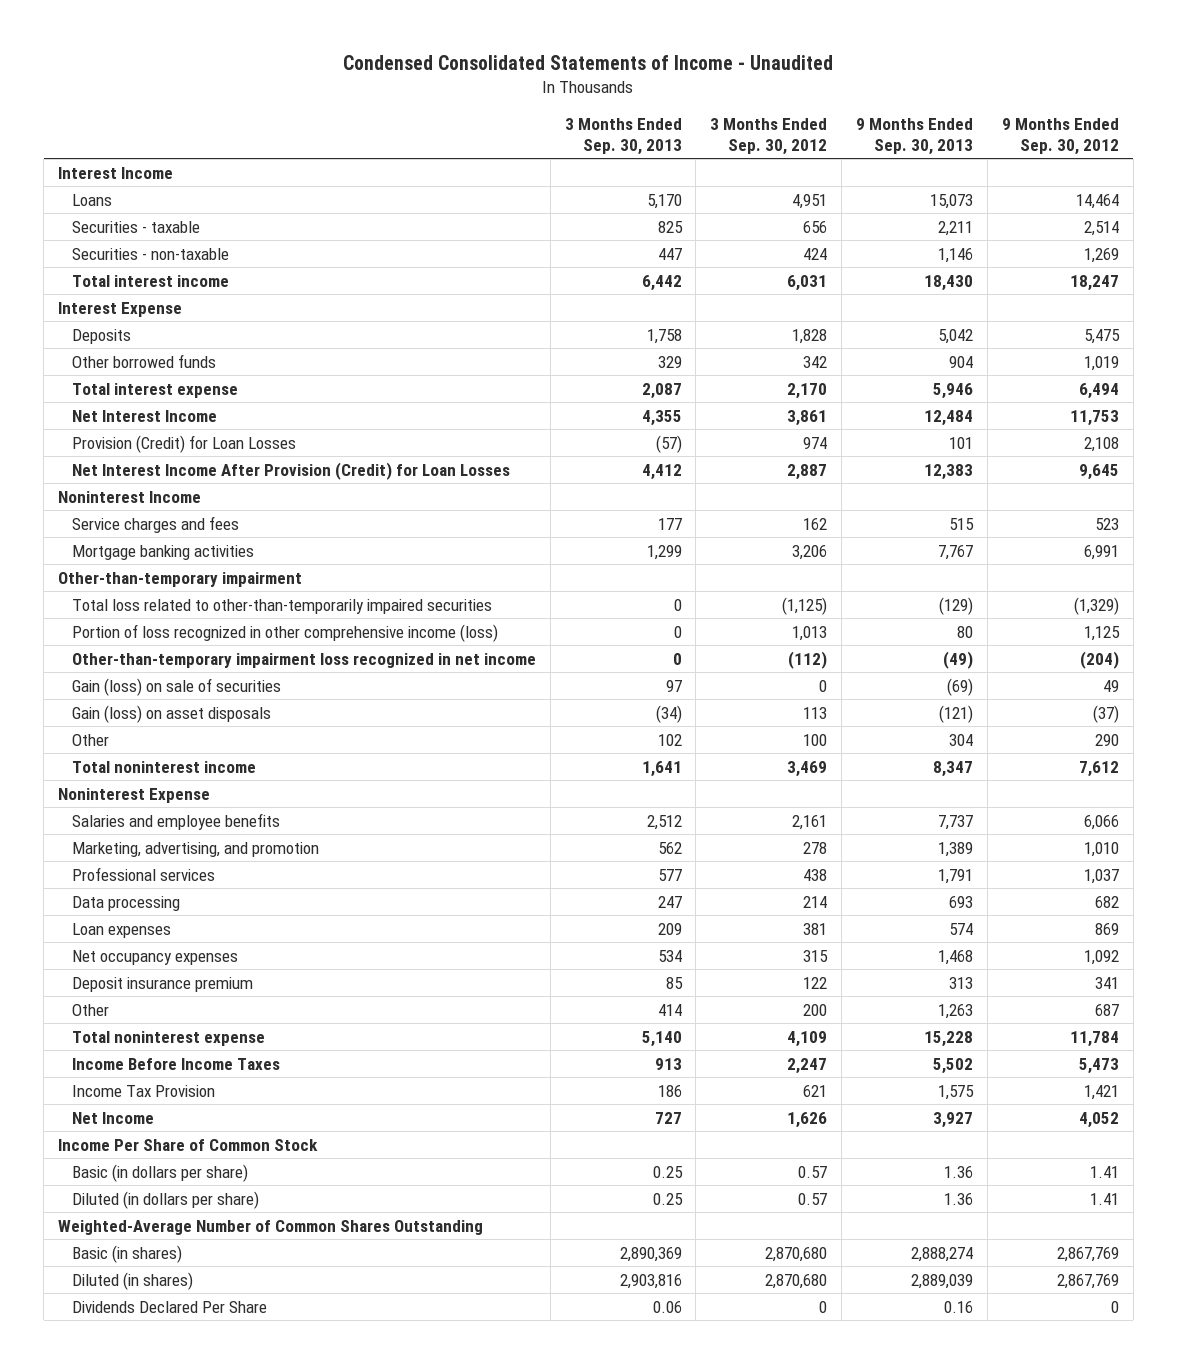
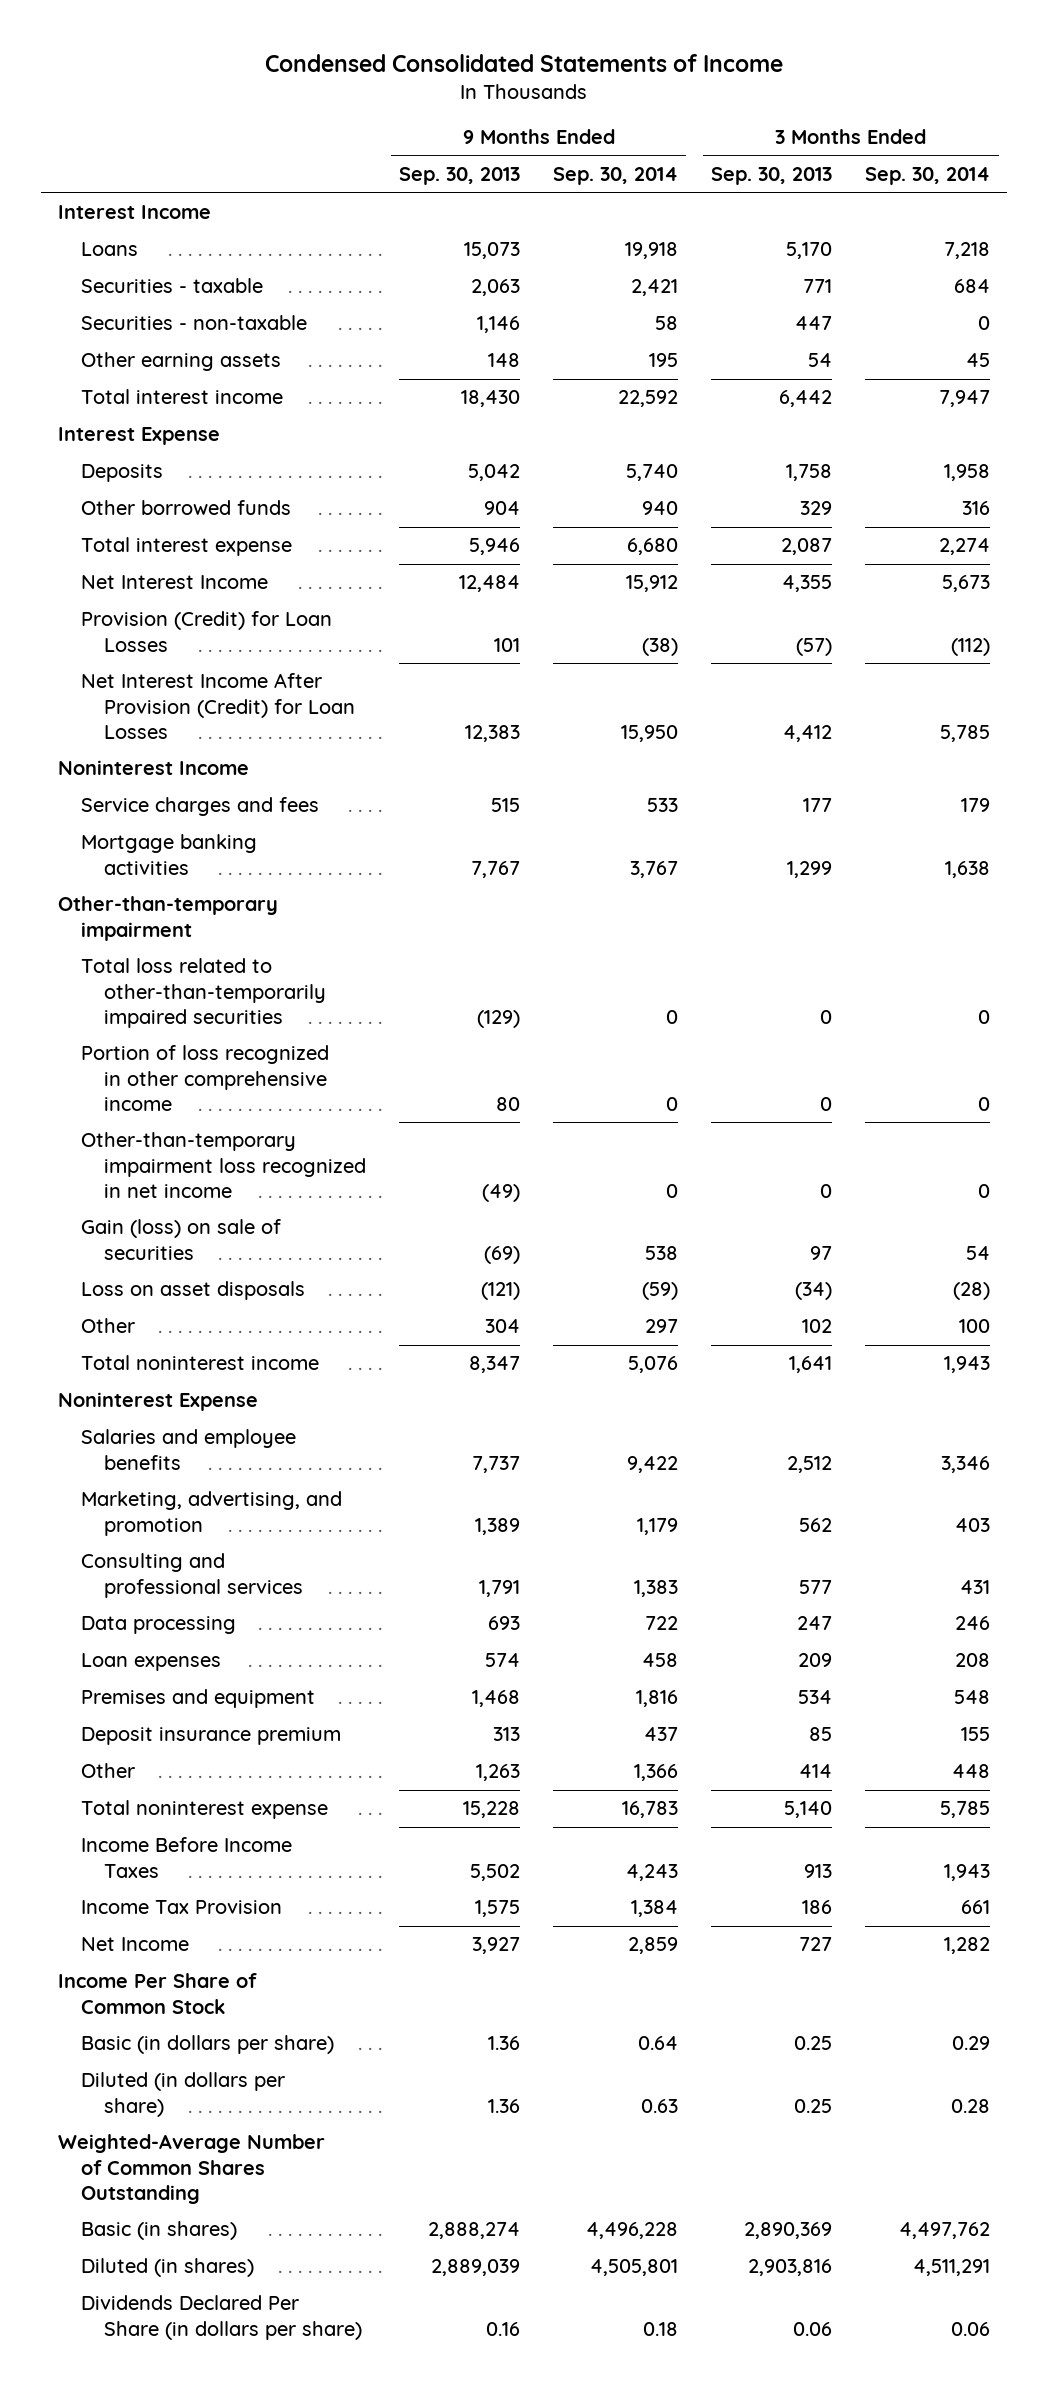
[343,55,834,71] Condensed Consolidated Statements of Income - Unaudited -> [265,54,784,73] Condensed Consolidated Statements of Income
[710,118,828,155] 3 Months Ended Sep. 30, 2012 -> none
[1001,118,1119,155] 9 Months Ended Sep. 30, 2012 -> none
none -> [553,167,679,186] Sep. 30, 2014
none -> [865,167,991,186] Sep. 30, 2014
[657,220,683,233] 825 -> [803,279,833,294] 771
[938,220,974,236] 2,211 -> [470,279,520,297] 2,063
none -> [80,352,281,372] Other earning assets
[71,623,498,642] Portion of loss recognized in other comprehensive income (loss) -> [80,1045,329,1111] Portion of loss recognized in other comprehensive income
[71,704,271,723] Gain (loss) on asset disposals -> [80,1281,305,1301] Loss on asset disposals
[71,866,215,881] Professional services -> [80,1553,303,1598] Consulting and professional services
[71,949,238,965] Net occupancy expenses -> [80,1689,315,1709] Premises and equipment
[71,1300,267,1313] Dividends Declared Per Share -> [80,2295,362,2340] Dividends Declared Per Share (in dollars per share)

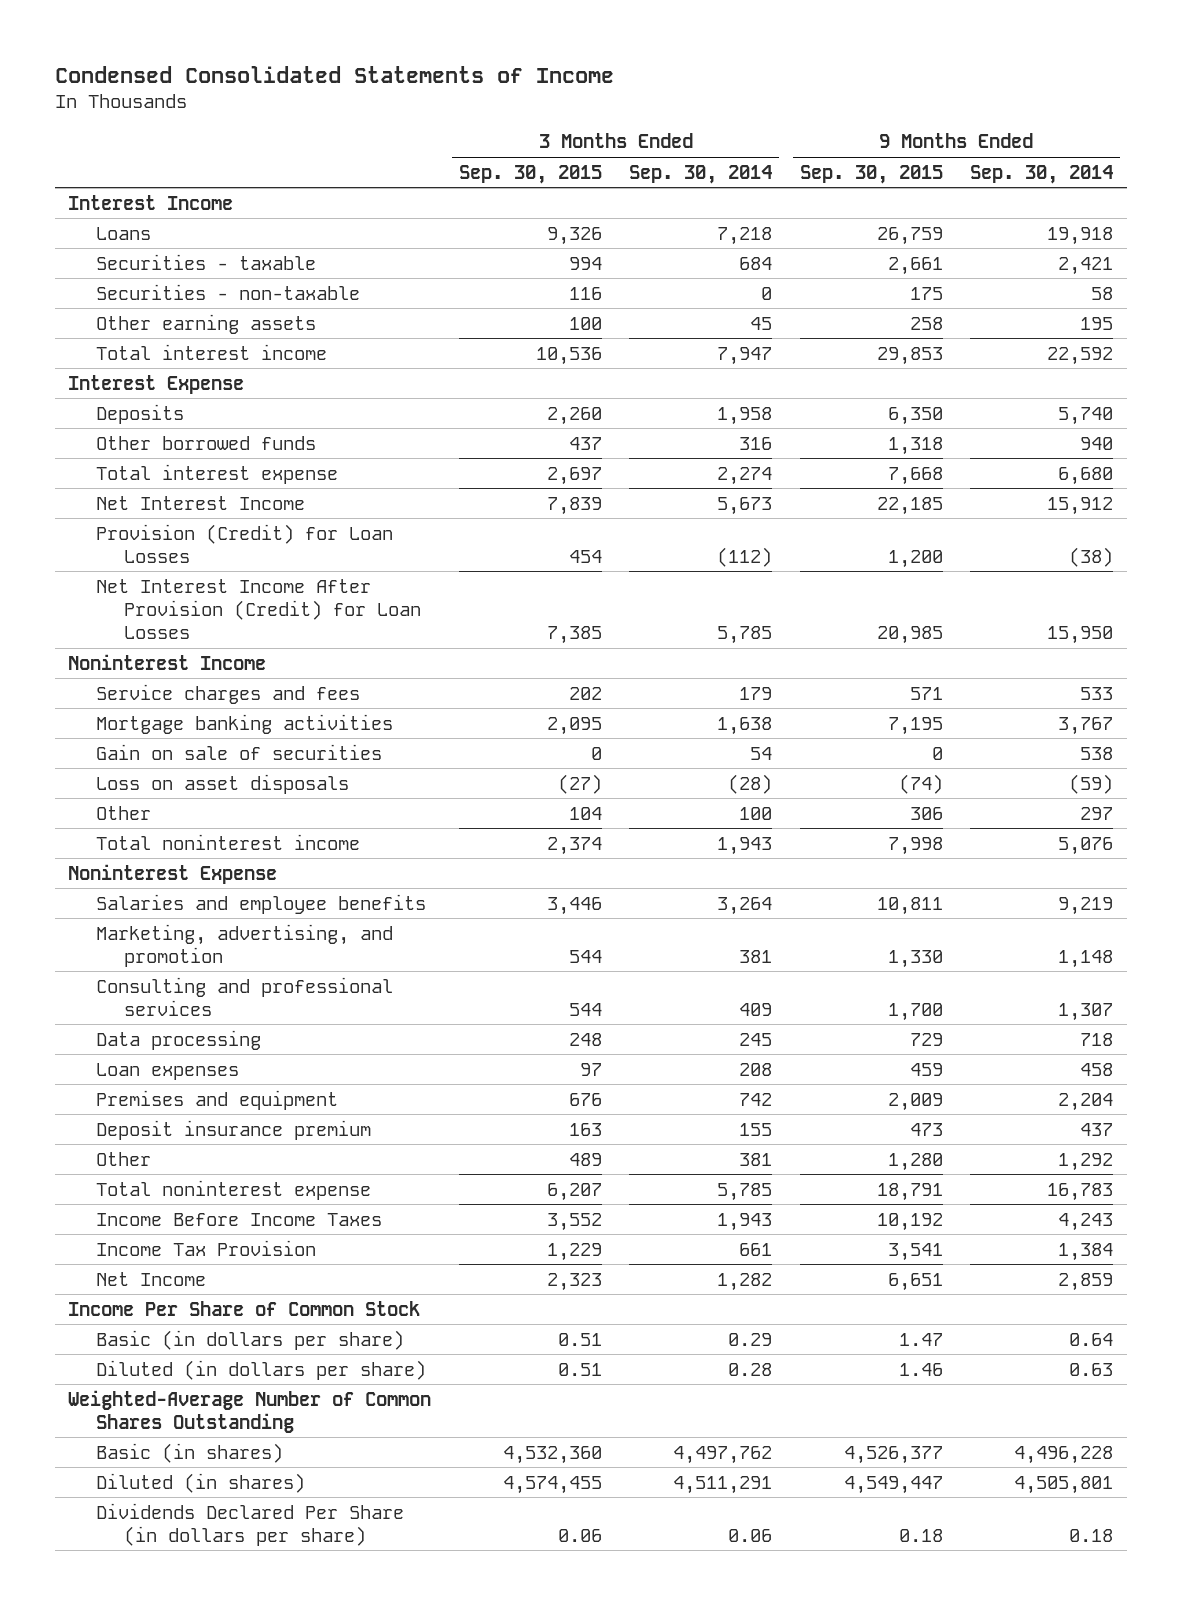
[398,167,520,186] Sep. 30, 2013 -> none
[711,167,833,186] Sep. 30, 2013 -> none
none -> [458,164,602,184] Sep. 30, 2015
none -> [799,164,943,184] Sep. 30, 2015
[57,896,278,941] Other-than-temporary impairment -> none
[80,958,326,1028] Total loss related to other-than-temporarily impaired securities -> none
[80,1045,329,1111] Portion of loss recognized in other comprehensive income -> none
[80,1132,366,1198] Other-than-temporary impairment loss recognized in net income -> none
[80,1219,281,1260] Gain (loss) on sale of securities -> [96,743,383,760] Gain on sale of securities
[627,1455,679,1473] 9,422 -> [1058,896,1114,915] 9,219
[941,1455,991,1473] 3,346 -> [717,896,773,915] 3,264
[637,1517,679,1535] 1,179 -> [1058,949,1114,968] 1,148
[955,1517,991,1532] 403 -> [739,949,773,963] 381
[634,1579,679,1597] 1,383 -> [1058,1002,1114,1021] 1,307
[960,1579,991,1594] 431 -> [739,1002,773,1016] 409
[645,1616,679,1631] 722 -> [1080,1032,1114,1046] 718
[955,1616,991,1631] 246 -> [739,1032,773,1046] 245
[636,1690,679,1708] 1,816 -> [1058,1092,1114,1111] 2,204
[954,1690,991,1705] 548 -> [739,1092,773,1106] 742
[634,1764,679,1782] 1,366 -> [1058,1152,1114,1171] 1,292
[952,1764,991,1779] 448 -> [739,1152,773,1166] 381

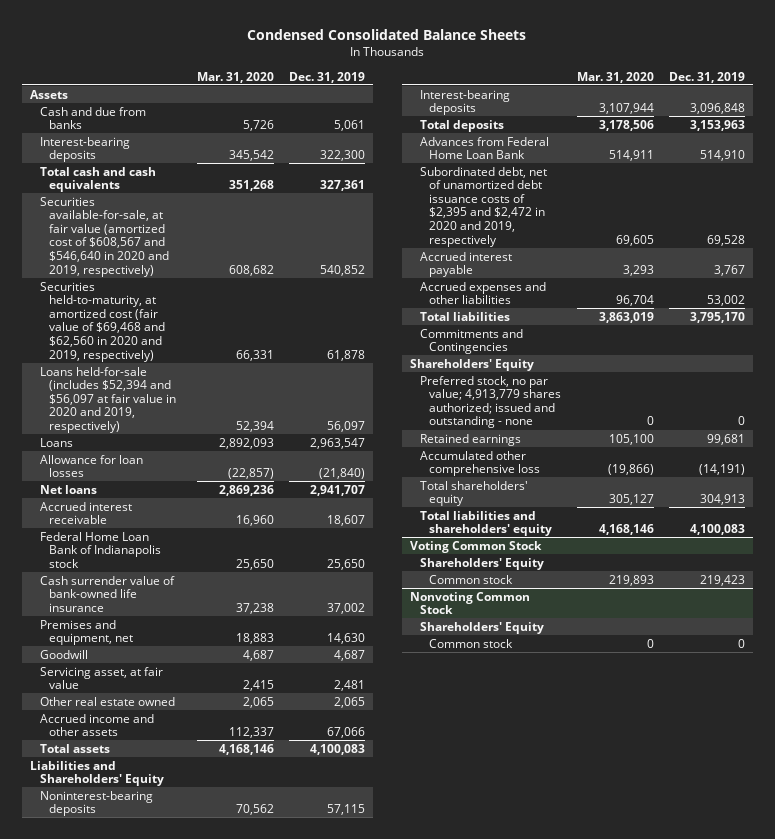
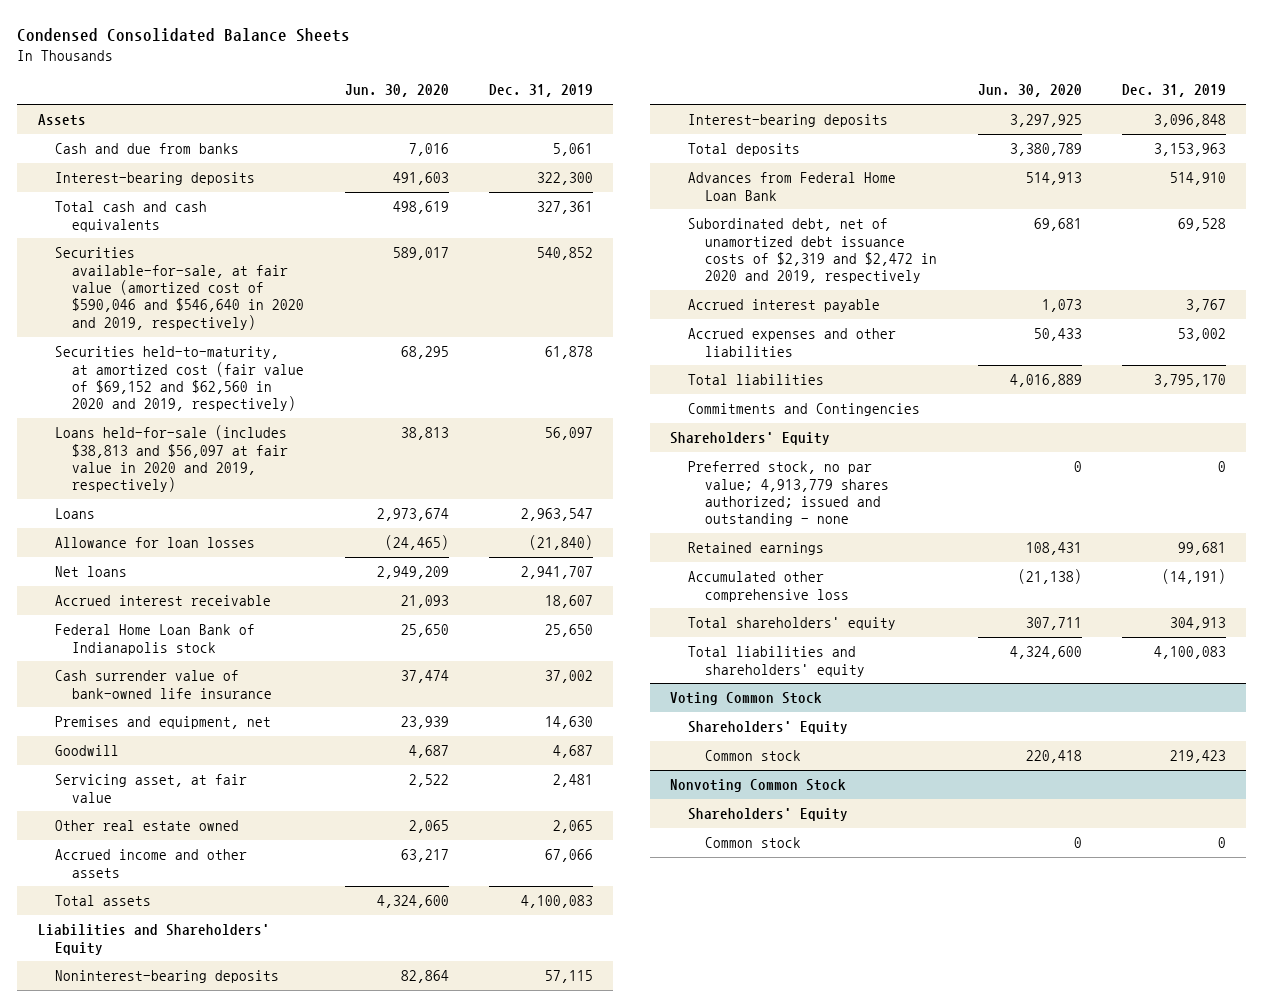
[196,71,274,83] Mar. 31, 2020 -> none
none -> [344,84,449,98] Jun. 30, 2020
[39,196,170,277] Securities available-for-sale, at fair value (amortized cost of $608,567 and $546,640 in 2020 and 2019, respectively) -> [54,247,305,330] Securities available-for-sale, at fair value (amortized cost of $590,046 and $546,640 in 2020 and 2019, respectively)
[39,281,166,362] Securities held-to-maturity, at amortized cost (fair value of $69,468 and $62,560 in 2020 and 2019, respectively) -> [54,346,305,412] Securities held-to-maturity, at amortized cost (fair value of $69,152 and $62,560 in 2020 and 2019, respectively)
[39,366,177,434] Loans held-for-sale (includes $52,394 and $56,097 at fair value in 2020 and 2019, respectively) -> [54,425,289,493] Loans held-for-sale (includes $38,813 and $56,097 at fair value in 2020 and 2019, respectively)
[419,166,547,247] Subordinated debt, net of unamortized debt issuance costs of $2,395 and $2,472 in 2020 and 2019, respectively -> [687,218,938,284] Subordinated debt, net of unamortized debt issuance costs of $2,319 and $2,472 in 2020 and 2019, respectively

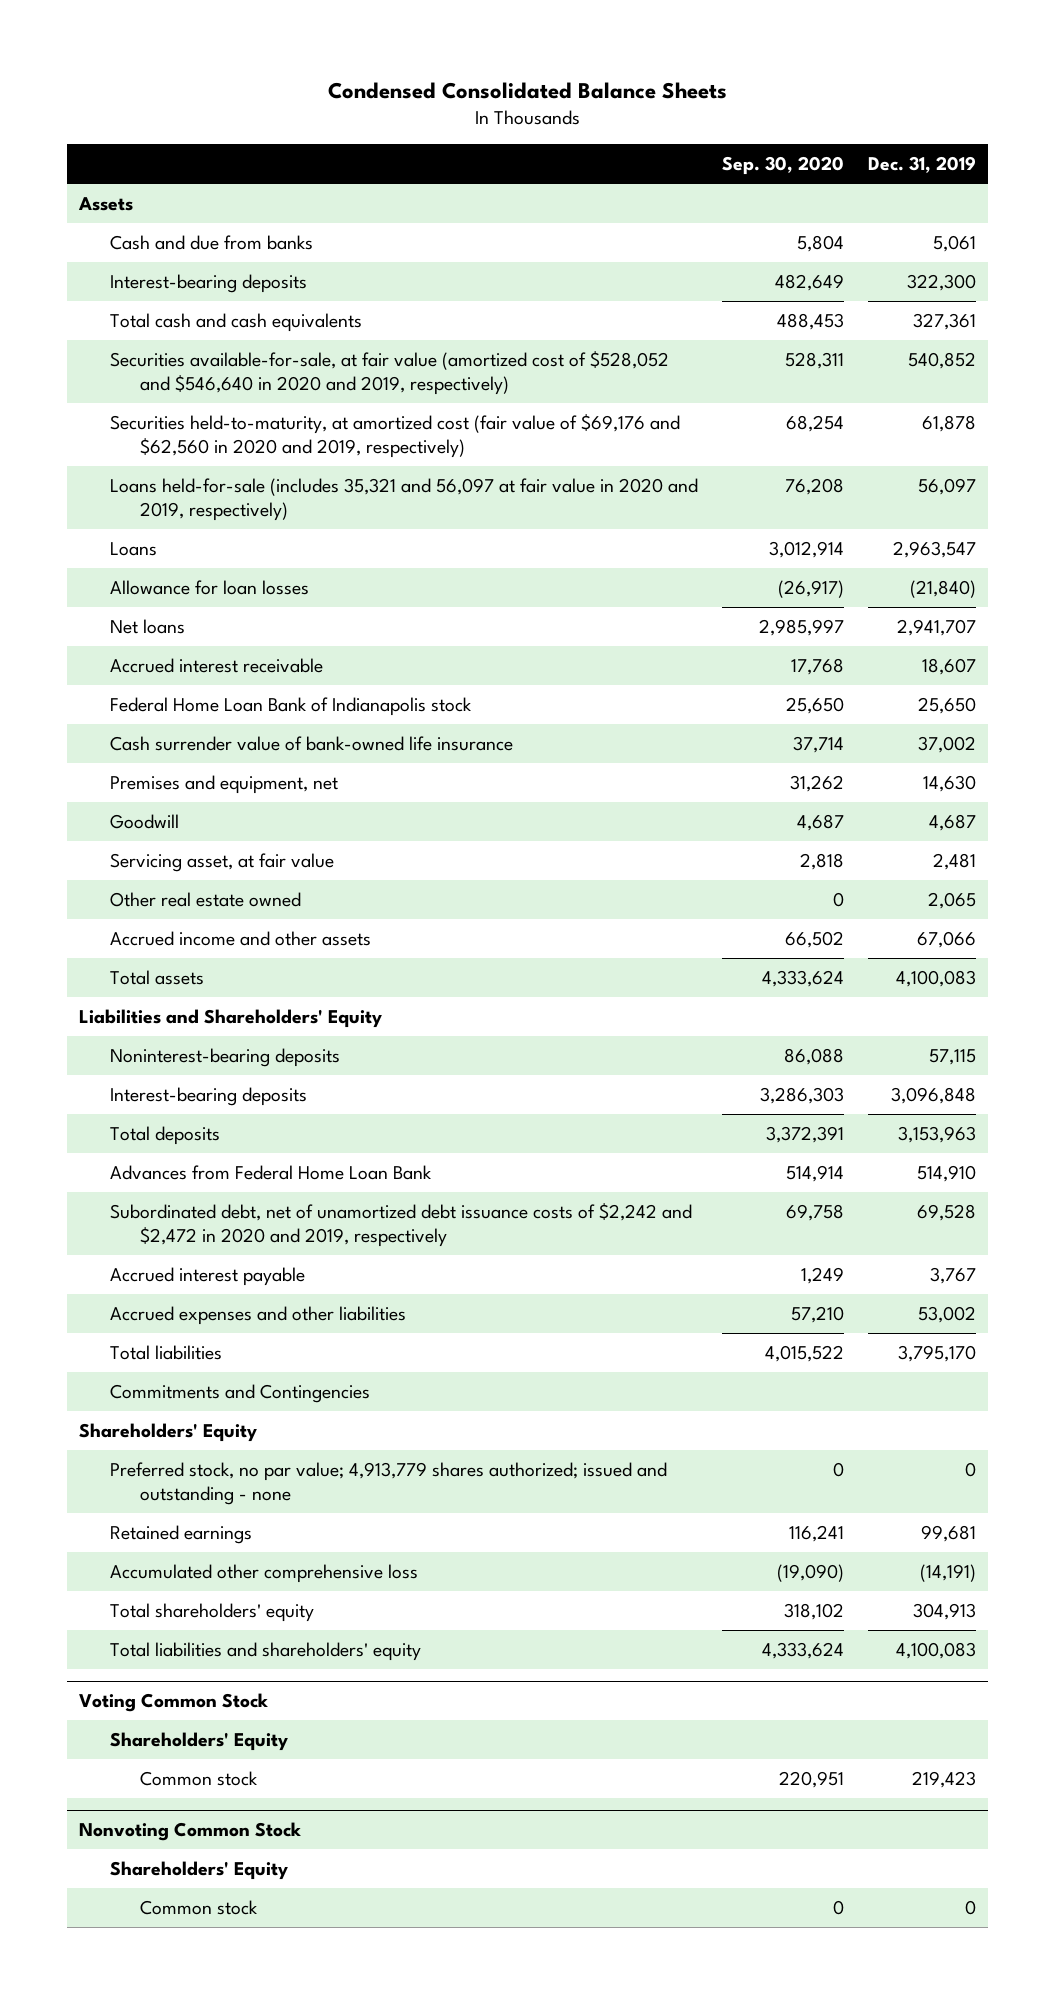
[344,84,449,98] Jun. 30, 2020 -> none
none -> [721,155,844,175] Sep. 30, 2020
[54,247,305,330] Securities available-for-sale, at fair value (amortized cost of $590,046 and $546,640 in 2020 and 2019, respectively) -> [109,351,669,396] Securities available-for-sale, at fair value (amortized cost of $528,052 and $546,640 in 2020 and 2019, respectively)
[54,346,305,412] Securities held-to-maturity, at amortized cost (fair value of $69,152 and $62,560 in 2020 and 2019, respectively) -> [109,414,680,459] Securities held-to-maturity, at amortized cost (fair value of $69,176 and $62,560 in 2020 and 2019, respectively)
[54,425,289,493] Loans held-for-sale (includes $38,813 and $56,097 at fair value in 2020 and 2019, respectively) -> [109,478,698,522] Loans held-for-sale (includes 35,321 and 56,097 at fair value in 2020 and 2019, respectively)
[687,218,938,284] Subordinated debt, net of unamortized debt issuance costs of $2,319 and $2,472 in 2020 and 2019, respectively -> [109,1203,692,1248] Subordinated debt, net of unamortized debt issuance costs of $2,242 and $2,472 in 2020 and 2019, respectively

